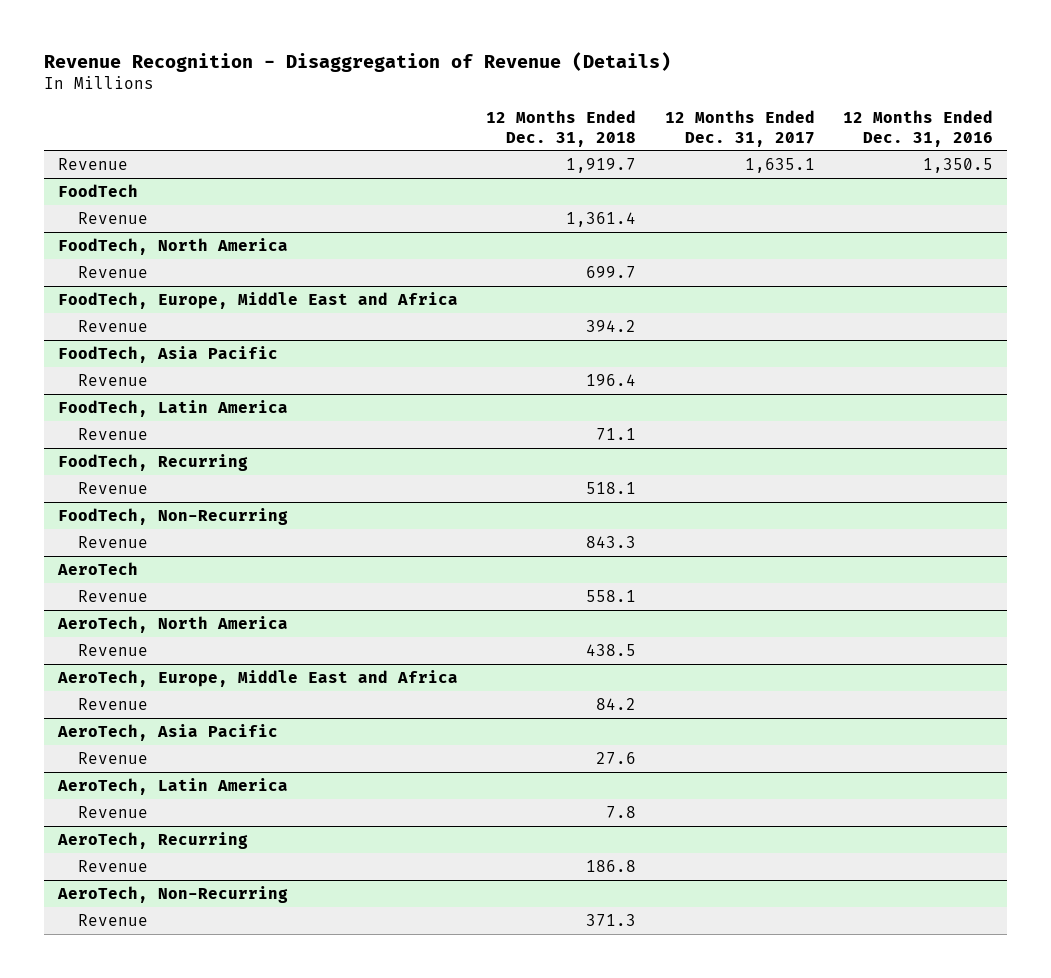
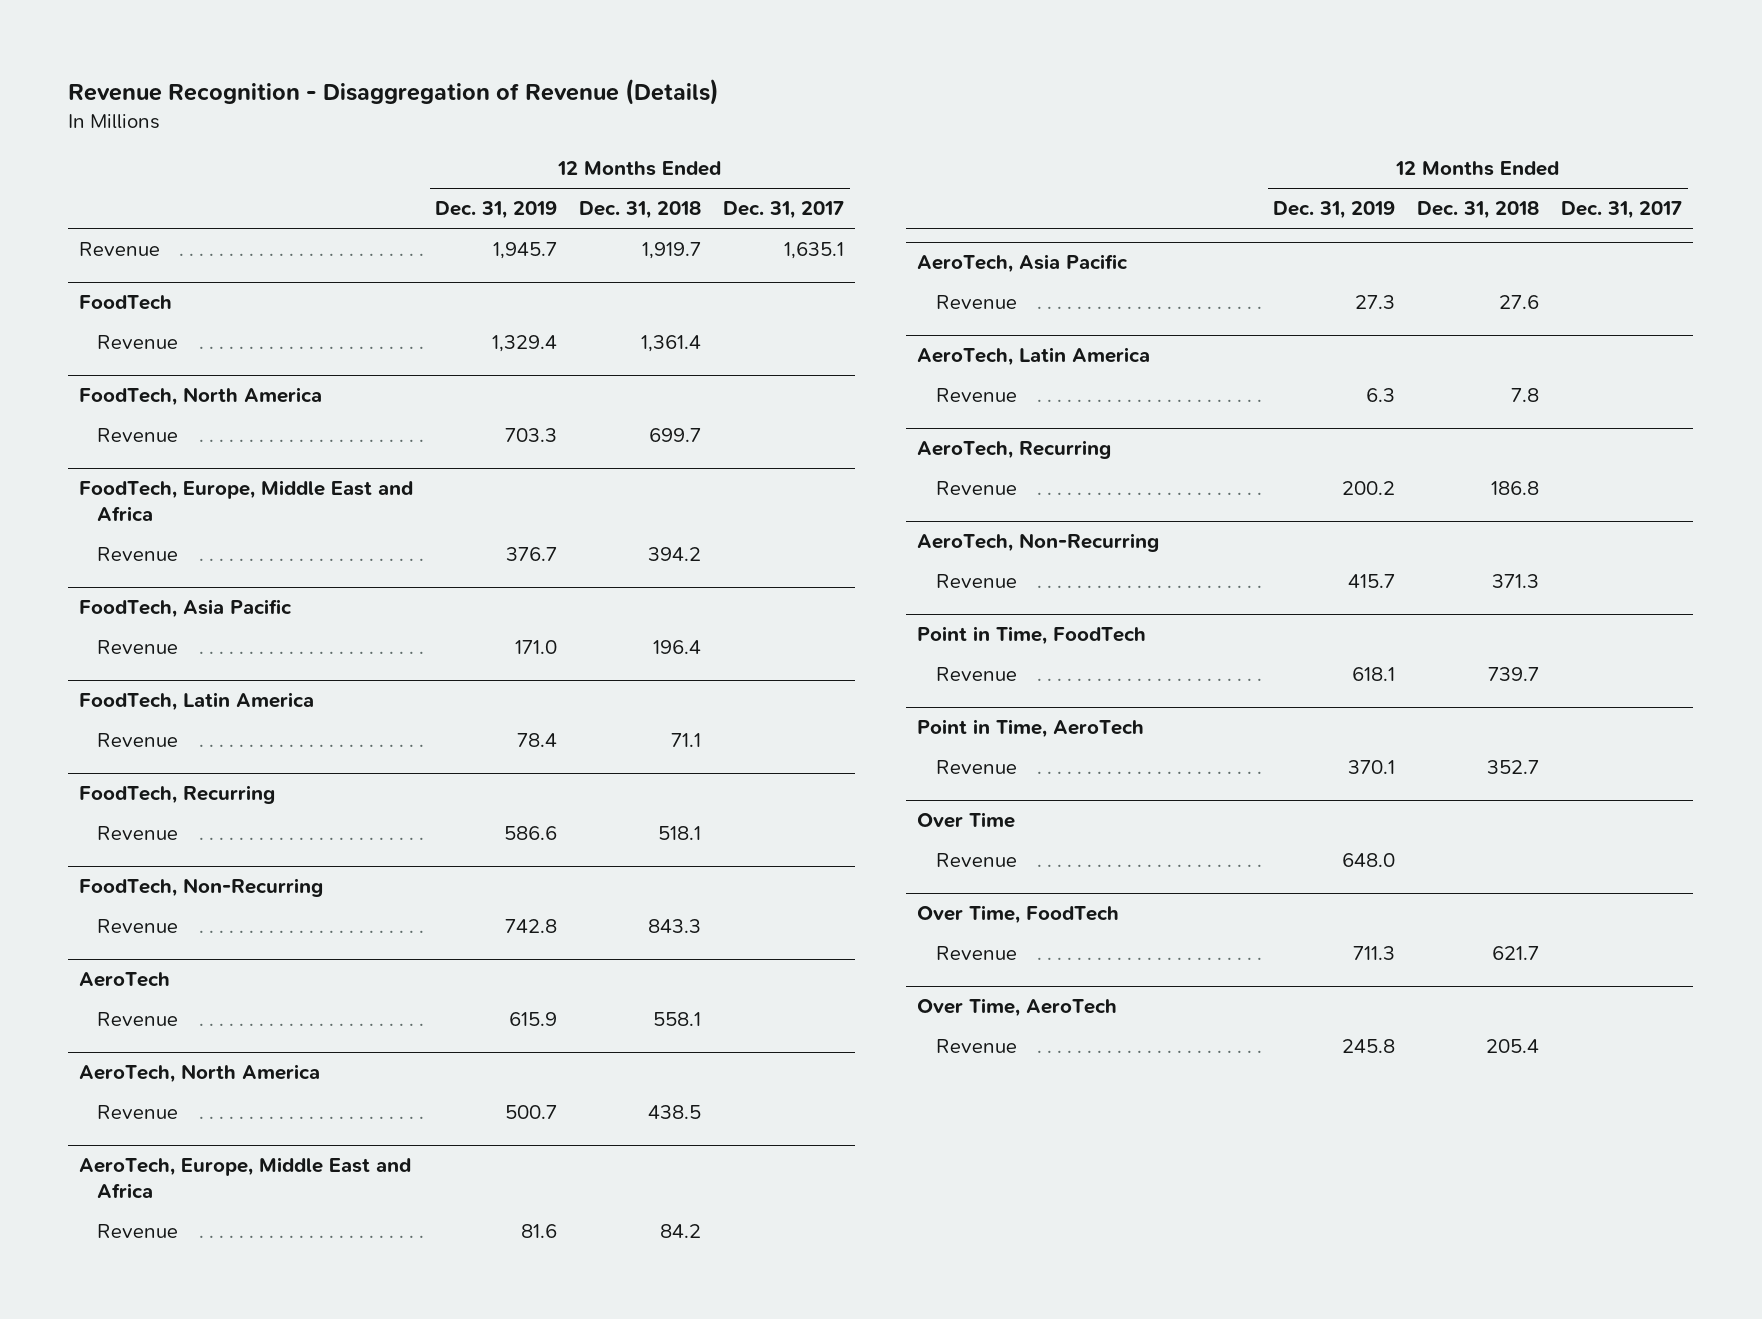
[842,110,993,147] 12 Months Ended Dec. 31, 2016 -> none
none -> [435,201,558,220] Dec. 31, 2019
none -> [917,626,1147,646] Point in Time, FoodTech
none -> [935,667,1017,682] Revenue
none -> [917,719,1145,739] Point in Time, AeroTech
none -> [935,760,1017,775] Revenue
none -> [917,812,1016,829] Over Time
none -> [935,853,1017,868] Revenue
none -> [917,905,1120,925] Over Time, FoodTech
none -> [935,946,1017,961] Revenue
none -> [917,998,1118,1018] Over Time, AeroTech
none -> [935,1039,1017,1054] Revenue

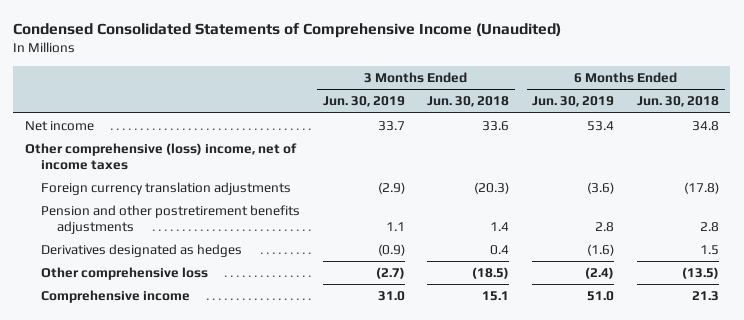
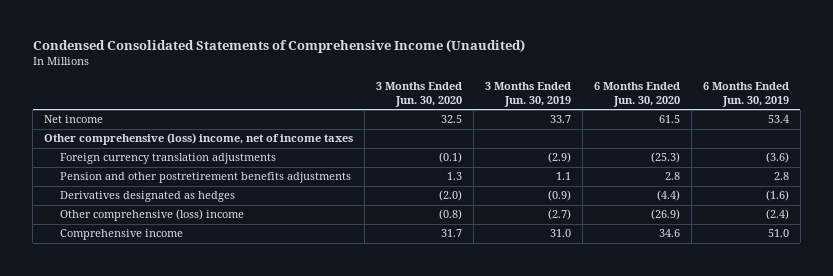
[427,96,510,108] Jun. 30, 2018 -> none
[637,96,720,108] Jun. 30, 2018 -> none
none -> [375,81,462,107] 3 Months Ended Jun. 30, 2020
none -> [593,81,680,107] 6 Months Ended Jun. 30, 2020
[40,267,208,281] Other comprehensive loss -> [59,209,244,222] Other comprehensive (loss) income

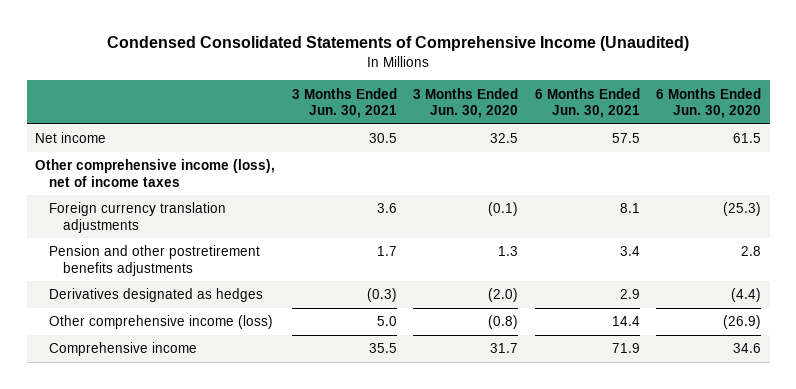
[484,81,571,107] 3 Months Ended Jun. 30, 2019 -> none
[702,81,789,107] 6 Months Ended Jun. 30, 2019 -> none
none -> [291,87,397,118] 3 Months Ended Jun. 30, 2021
none -> [534,87,640,118] 6 Months Ended Jun. 30, 2021
[44,133,354,146] Other comprehensive (loss) income, net of income taxes -> [35,159,276,187] Other comprehensive income (loss), net of income taxes
[59,209,244,222] Other comprehensive (loss) income -> [48,315,273,330] Other comprehensive income (loss)

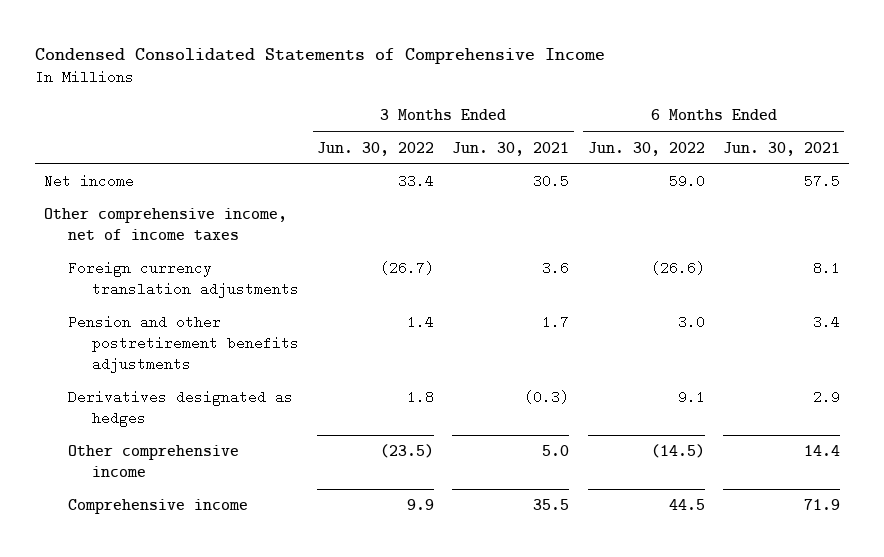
[107,36,690,52] Condensed Consolidated Statements of Comprehensive Income (Unaudited) -> [34,48,605,65] Condensed Consolidated Statements of Comprehensive Income
[413,87,519,118] 3 Months Ended Jun. 30, 2020 -> none
[656,87,762,118] 6 Months Ended Jun. 30, 2020 -> none
none -> [317,141,435,156] Jun. 30, 2022
none -> [587,141,705,156] Jun. 30, 2022
[35,159,276,187] Other comprehensive income (loss), net of income taxes -> [43,208,287,242] Other comprehensive income, net of income taxes
[48,315,273,330] Other comprehensive income (loss) -> [67,445,239,478] Other comprehensive income

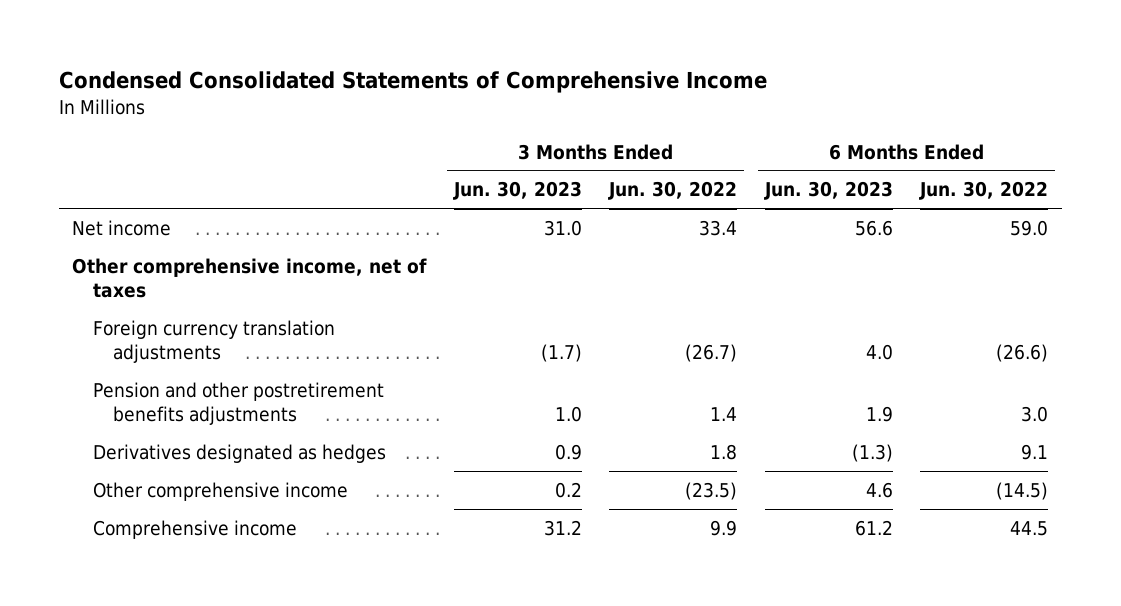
[452,141,570,156] Jun. 30, 2021 -> none
[722,141,840,156] Jun. 30, 2021 -> none
none -> [452,181,582,201] Jun. 30, 2023
none -> [763,181,893,201] Jun. 30, 2023
[43,208,287,242] Other comprehensive income, net of income taxes -> [72,257,428,298] Other comprehensive income, net of taxes

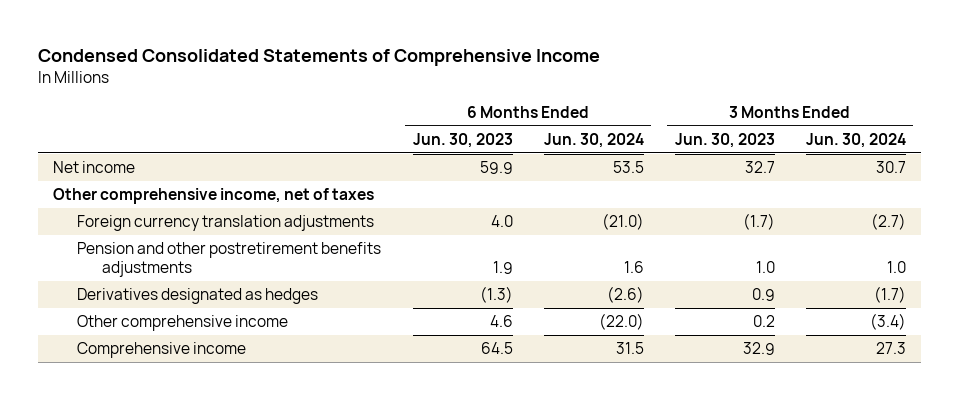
[608,181,738,201] Jun. 30, 2022 -> none
[919,181,1049,201] Jun. 30, 2022 -> none
none -> [543,133,644,149] Jun. 30, 2024
none -> [805,133,906,149] Jun. 30, 2024
[543,219,582,236] 31.0 -> [744,161,775,174] 32.7
[854,219,893,236] 56.6 -> [479,161,513,175] 59.9
[543,519,582,536] 31.2 -> [742,342,775,356] 32.9
[854,519,893,536] 61.2 -> [480,342,513,355] 64.5

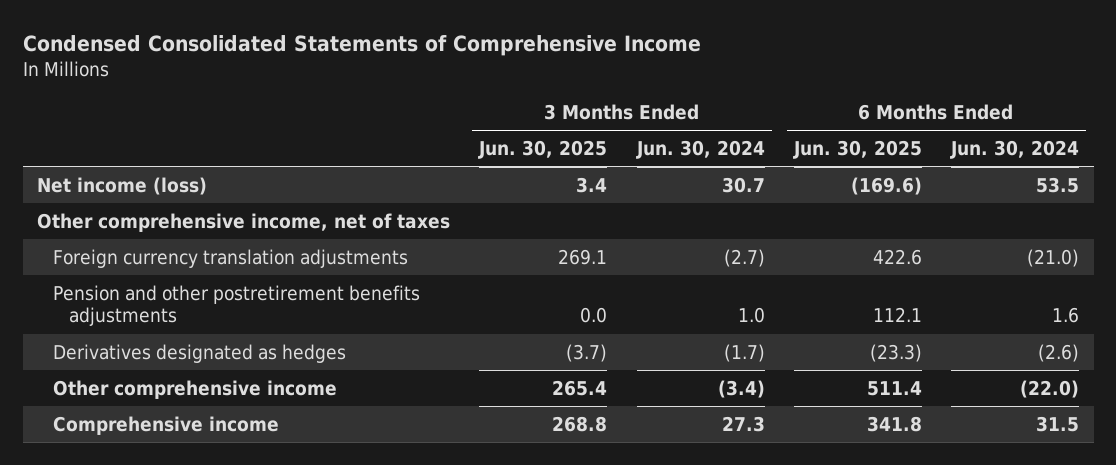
[412,133,513,149] Jun. 30, 2023 -> none
[674,133,775,149] Jun. 30, 2023 -> none
none -> [478,140,608,160] Jun. 30, 2025
none -> [792,140,922,160] Jun. 30, 2025
[53,161,136,174] Net income -> [37,176,208,195] Net income (loss)

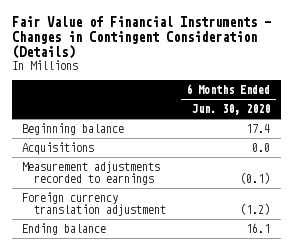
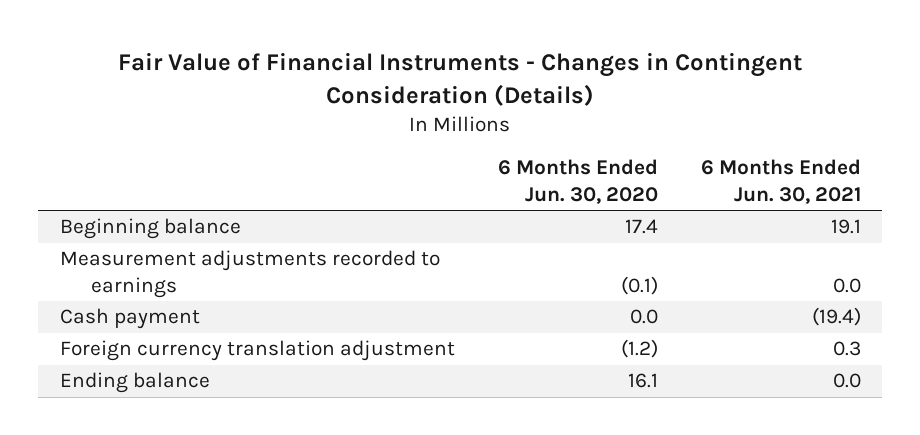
none -> [700,159,861,204] 6 Months Ended Jun. 30, 2021
[22,141,95,155] Acquisitions -> none
none -> [59,308,200,330] Cash payment

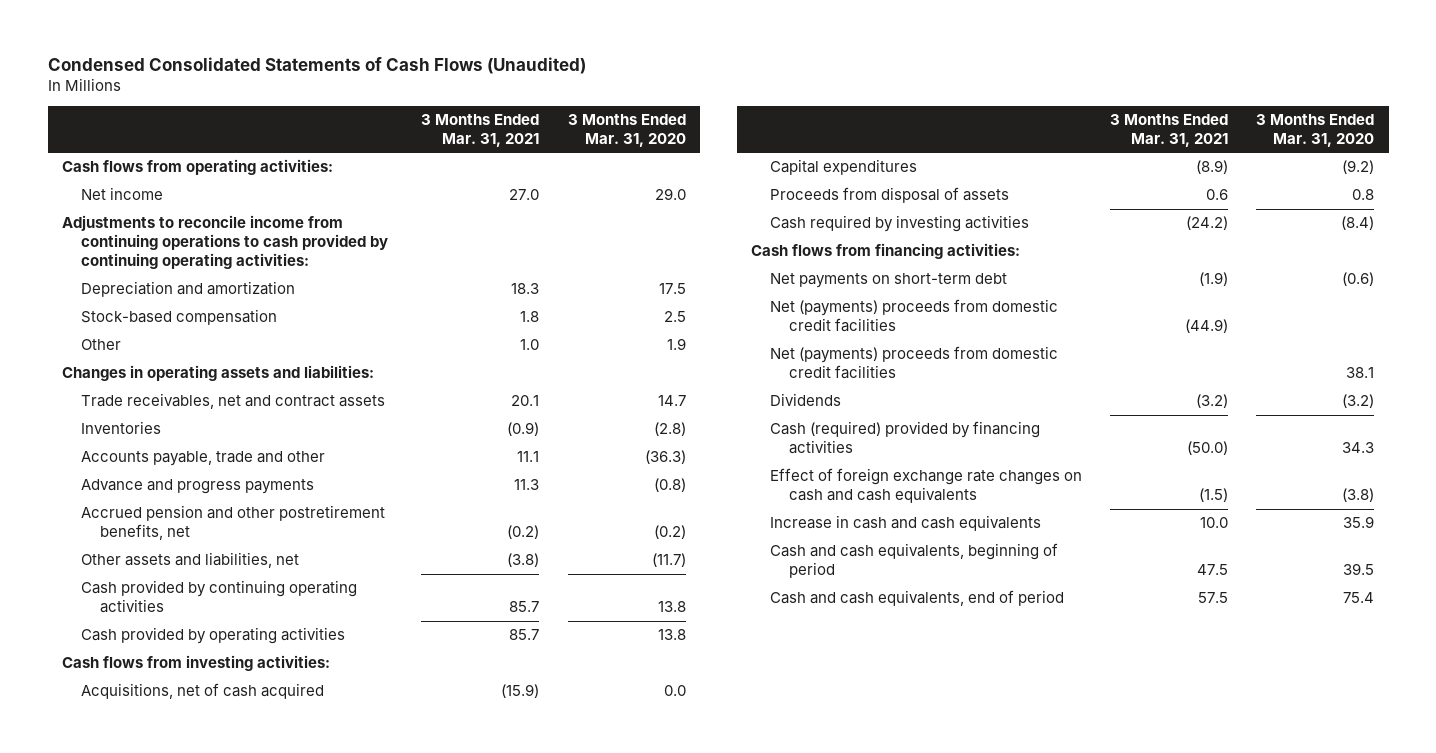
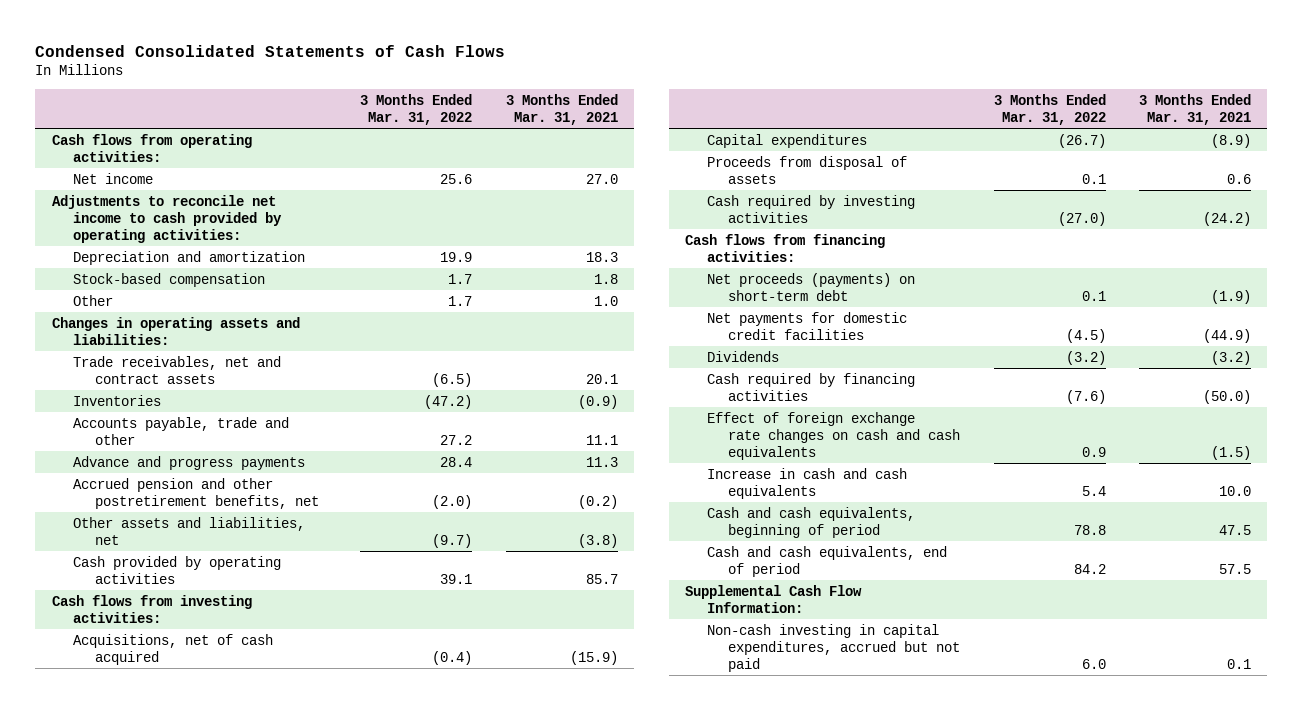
[47,56,586,74] Condensed Consolidated Statements of Cash Flows (Unaudited) -> [35,44,506,57] Condensed Consolidated Statements of Cash Flows
[567,113,686,147] 3 Months Ended Mar. 31, 2020 -> none
none -> [360,93,473,125] 3 Months Ended Mar. 31, 2022
[61,215,389,270] Adjustments to reconcile income from continuing operations to cash provided by continuing operating activities: -> [51,194,283,243] Adjustments to reconcile net income to cash provided by operating activities:
[81,580,358,614] Cash provided by continuing operating activities -> none
[769,346,1058,380] Net (payments) proceeds from domestic credit facilities -> none
[769,273,1007,289] Net payments on short-term debt -> [706,272,915,301] Net proceeds (payments) on short-term debt
[769,299,1058,333] Net (payments) proceeds from domestic credit facilities -> [706,311,907,340] Net payments for domestic credit facilities
[769,421,1040,455] Cash (required) provided by financing activities -> [706,372,915,401] Cash required by financing activities
none -> [685,584,863,613] Supplemental Cash Flow Information:
none -> [706,623,961,672] Non-cash investing in capital expenditures, accrued but not paid

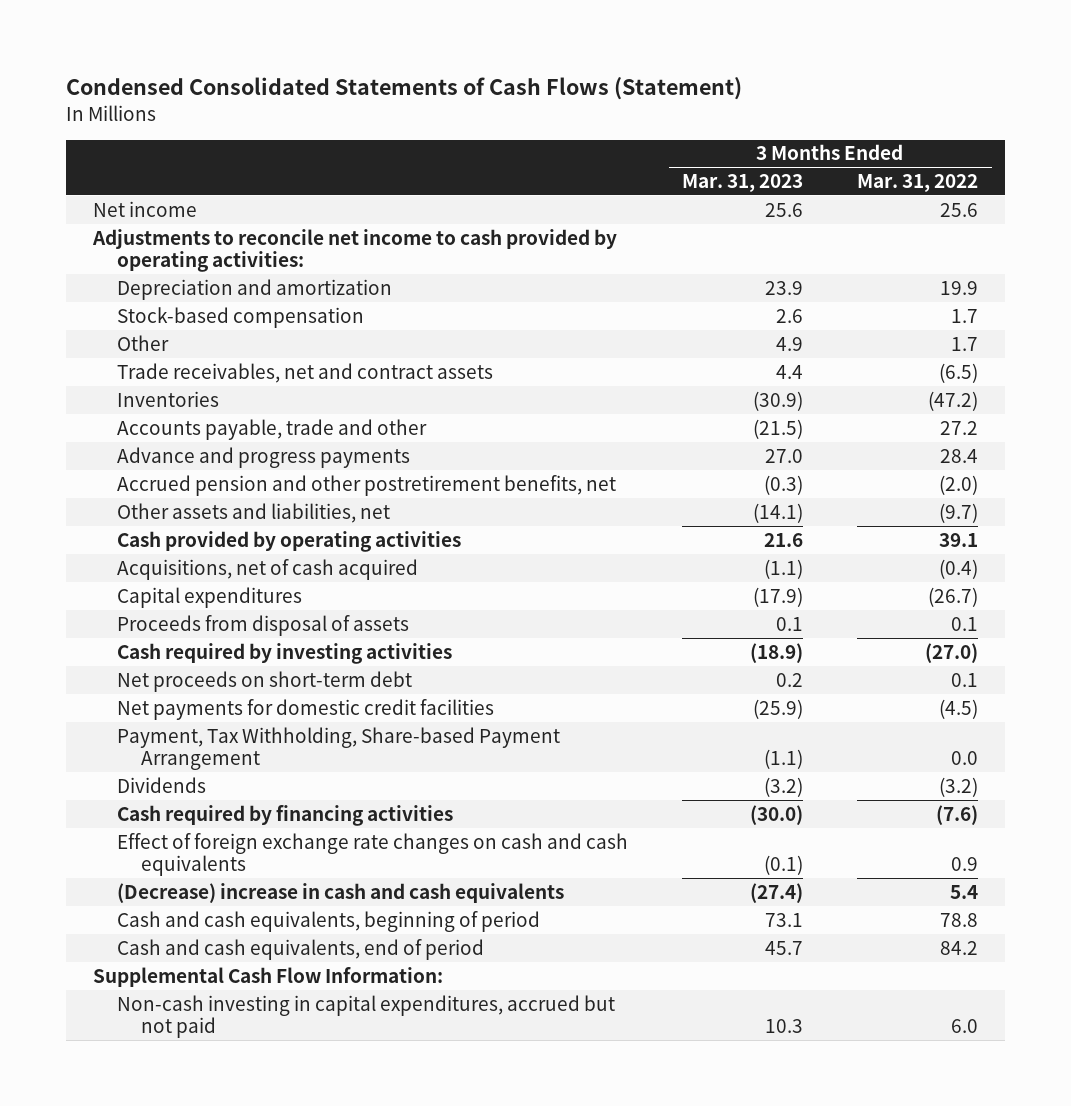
[35,44,506,57] Condensed Consolidated Statements of Cash Flows -> [65,77,742,101] Condensed Consolidated Statements of Cash Flows (Statement)
[505,93,618,125] 3 Months Ended Mar. 31, 2021 -> none
none -> [682,173,804,192] Mar. 31, 2023
[51,133,252,162] Cash flows from operating activities: -> none
[51,316,300,345] Changes in operating assets and liabilities: -> none
[51,594,252,623] Cash flows from investing activities: -> none
[685,233,886,262] Cash flows from financing activities: -> none
[706,272,915,301] Net proceeds (payments) on short-term debt -> [117,670,413,692] Net proceeds on short-term debt
none -> [117,726,561,770] Payment, Tax Withholding, Share-based Payment Arrangement
[706,467,907,499] Increase in cash and cash equivalents -> [117,882,565,903] (Decrease) increase in cash and cash equivalents

